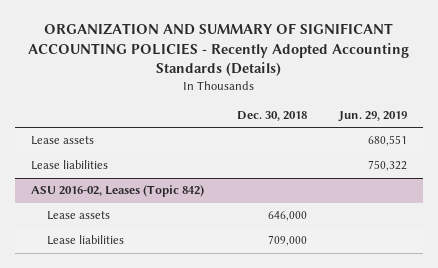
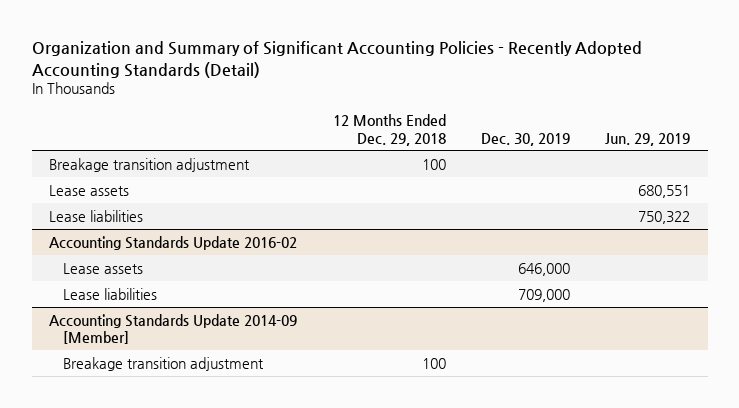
[28,23,410,77] ORGANIZATION AND SUMMARY OF SIGNIFICANT ACCOUNTING POLICIES - Recently Adopted Accounting Standards (Details) -> [31,41,642,78] Organization and Summary of Significant Accounting Policies - Recently Adopted Accounting Standards (Detail)
[236,111,307,122] Dec. 30, 2018 -> none
none -> [332,113,446,146] 12 Months Ended Dec. 29, 2018
none -> [480,132,570,146] Dec. 30, 2019
none -> [49,157,251,172] Breakage transition adjustment
[31,185,205,198] ASU 2016-02, Leases (Topic 842) -> [49,235,298,250] Accounting Standards Update 2016-02
none -> [49,313,298,345] Accounting Standards Update 2014-09 [Member]
none -> [63,356,265,371] Breakage transition adjustment

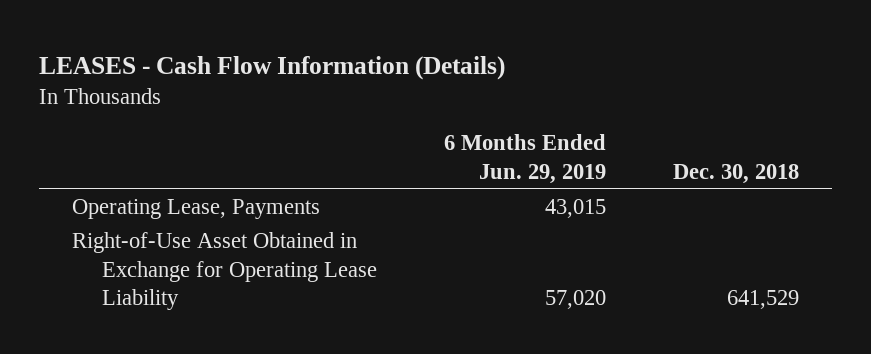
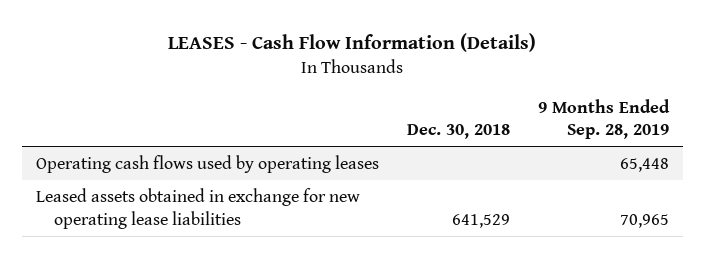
[444,134,607,184] 6 Months Ended Jun. 29, 2019 -> none
none -> [537,98,670,140] 9 Months Ended Sep. 28, 2019
[72,199,321,220] Operating Lease, Payments -> [35,155,379,174] Operating cash flows used by operating leases
[72,232,378,310] Right-of-Use Asset Obtained in Exchange for Operating Lease Liability -> [35,188,360,229] Leased assets obtained in exchange for new operating lease liabilities

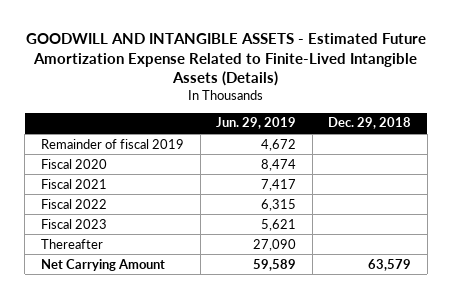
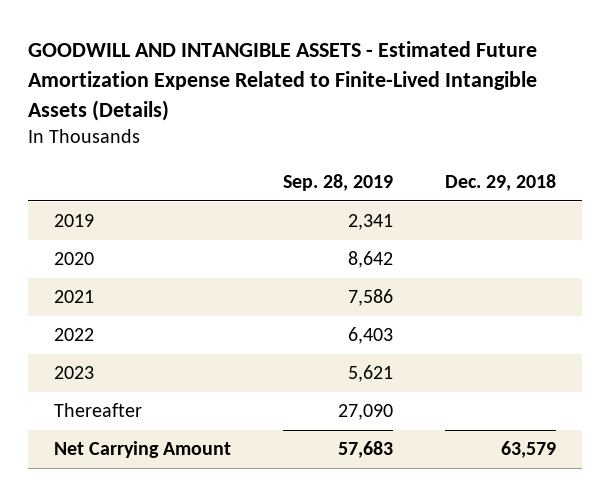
[216,117,297,130] Jun. 29, 2019 -> none
none -> [282,173,393,191] Sep. 28, 2019
[41,138,185,149] Remainder of fiscal 2019 -> [53,214,94,228] 2019
[41,158,108,169] Fiscal 2020 -> [53,252,94,266] 2020
[41,178,108,189] Fiscal 2021 -> [53,290,94,304] 2021
[41,198,108,209] Fiscal 2022 -> [53,328,94,342] 2022
[41,218,108,229] Fiscal 2023 -> [53,366,94,380] 2023

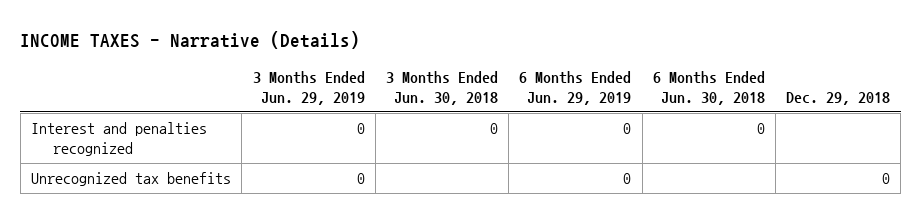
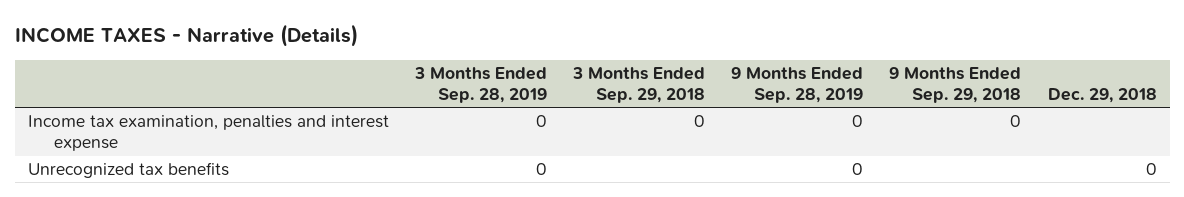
[252,70,365,105] 3 Months Ended Jun. 29, 2019 -> none
[385,70,498,105] 3 Months Ended Jun. 30, 2018 -> none
[519,70,632,105] 6 Months Ended Jun. 29, 2019 -> none
[652,70,765,105] 6 Months Ended Jun. 30, 2018 -> none
none -> [414,66,548,104] 3 Months Ended Sep. 28, 2019
none -> [572,66,706,104] 3 Months Ended Sep. 29, 2018
none -> [731,66,864,104] 9 Months Ended Sep. 28, 2019
none -> [889,66,1022,104] 9 Months Ended Sep. 29, 2018
[31,122,208,157] Interest and penalties recognized -> [27,115,389,152] Income tax examination, penalties and interest expense

